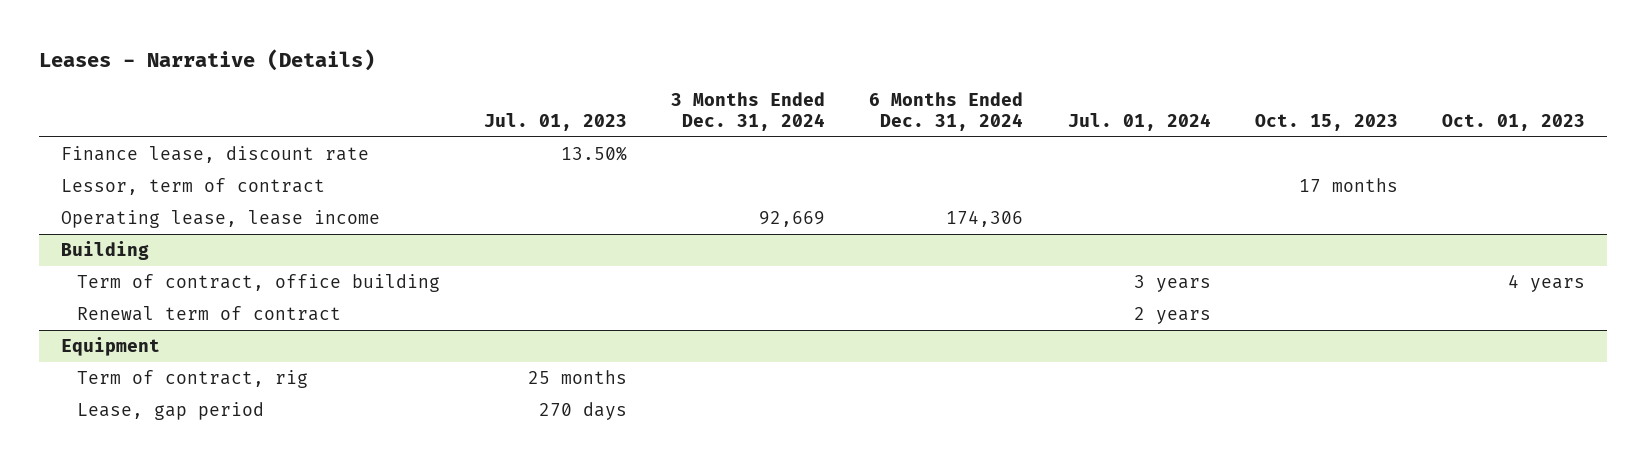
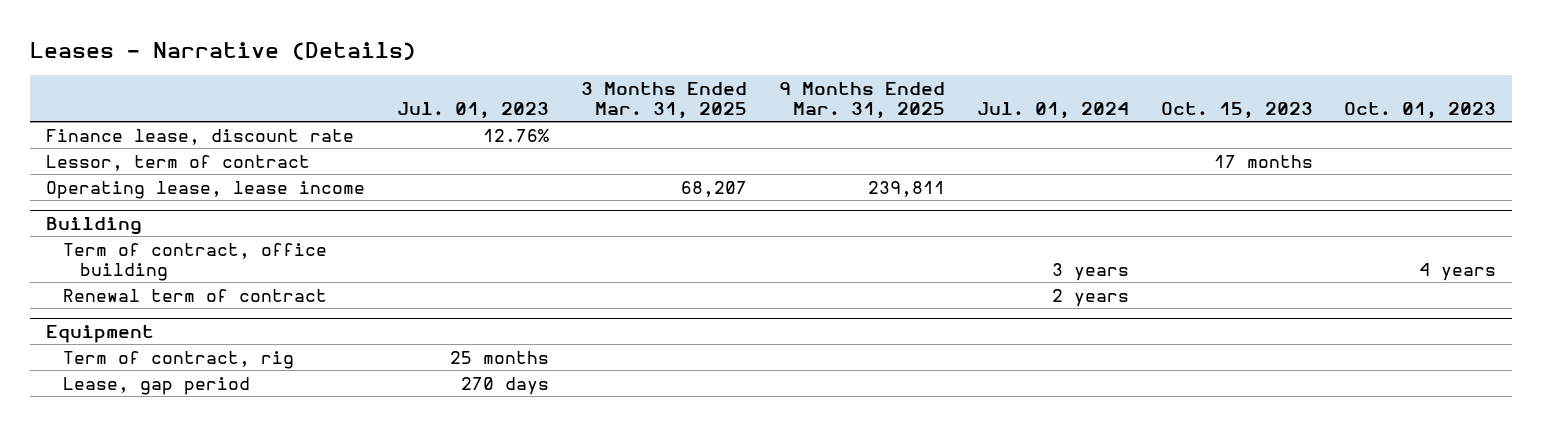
[671,92,826,132] 3 Months Ended Dec. 31, 2024 -> none
[869,92,1024,132] 6 Months Ended Dec. 31, 2024 -> none
none -> [580,81,747,120] 3 Months Ended Mar. 31, 2025
none -> [778,81,945,120] 9 Months Ended Mar. 31, 2025
[560,146,627,162] 13.50% -> [483,128,550,142] 12.76%

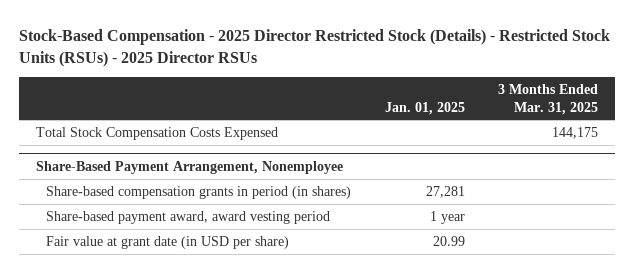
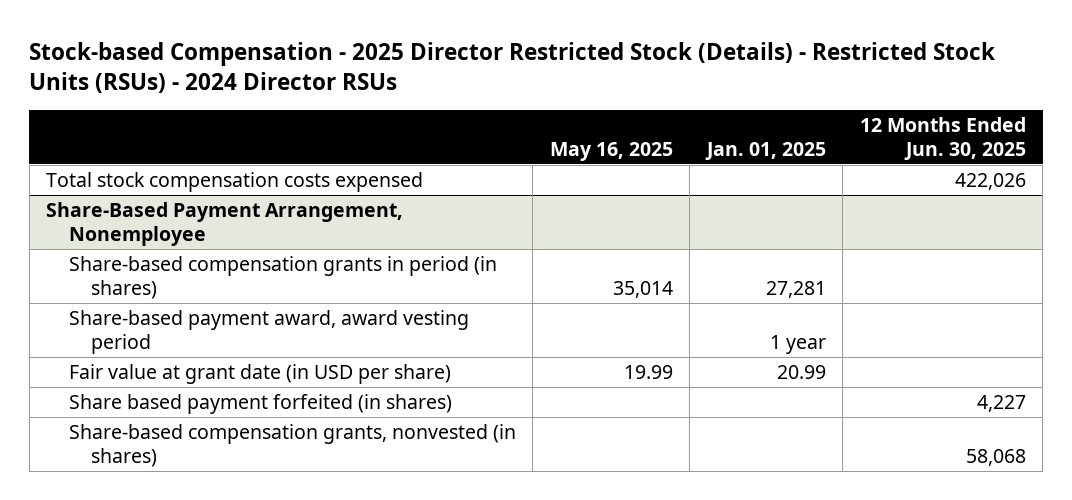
[19,28,611,67] Stock-Based Compensation - 2025 Director Restricted Stock (Details) - Restricted Stock Units (RSUs) - 2025 Director RSUs -> [29,41,996,94] Stock-based Compensation - 2025 Director Restricted Stock (Details) - Restricted Stock Units (RSUs) - 2024 Director RSUs
[498,83,599,115] 3 Months Ended Mar. 31, 2025 -> none
none -> [549,142,673,162] May 16, 2025
none -> [859,116,1026,161] 12 Months Ended Jun. 30, 2025
[35,126,278,140] Total Stock Compensation Costs Expensed -> [46,171,424,192] Total stock compensation costs expensed
none -> [68,393,452,414] Share based payment forfeited (in shares)
none -> [68,423,516,467] Share-based compensation grants, nonvested (in shares)

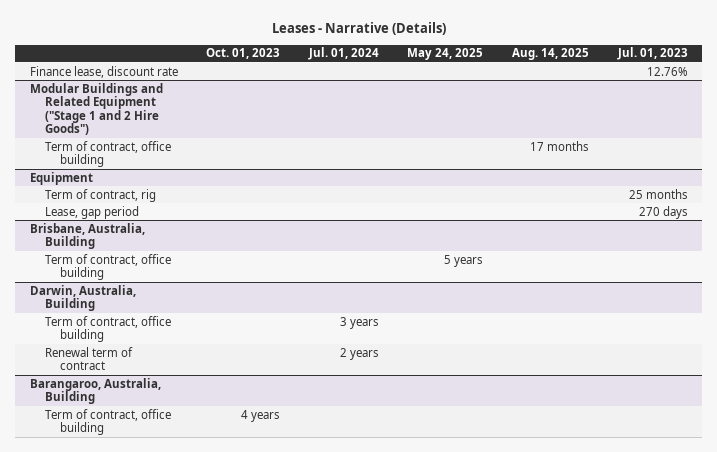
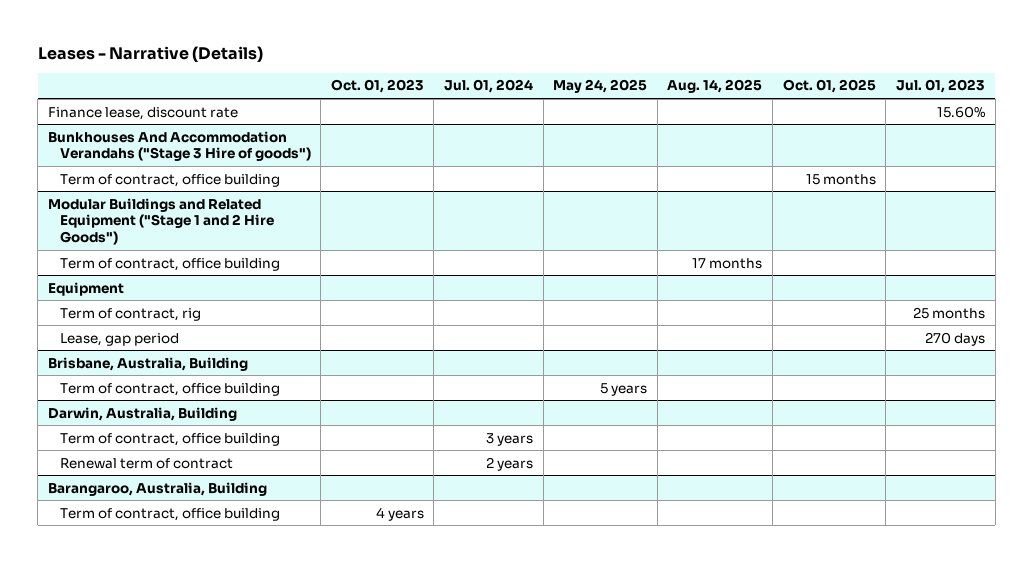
none -> [782,79,876,94] Oct. 01, 2025
[646,66,688,76] 12.76% -> [936,105,985,118] 15.60%
none -> [47,130,311,162] Bunkhouses And Accommodation Verandahs ("Stage 3 Hire of goods")
none -> [59,173,280,187] Term of contract, office building

